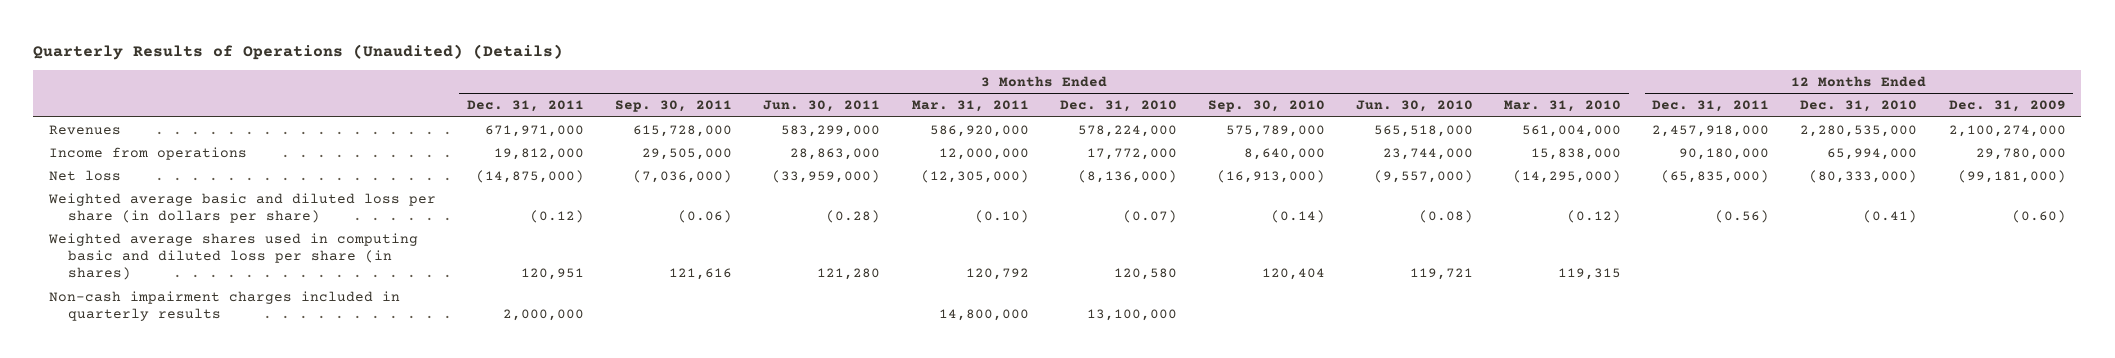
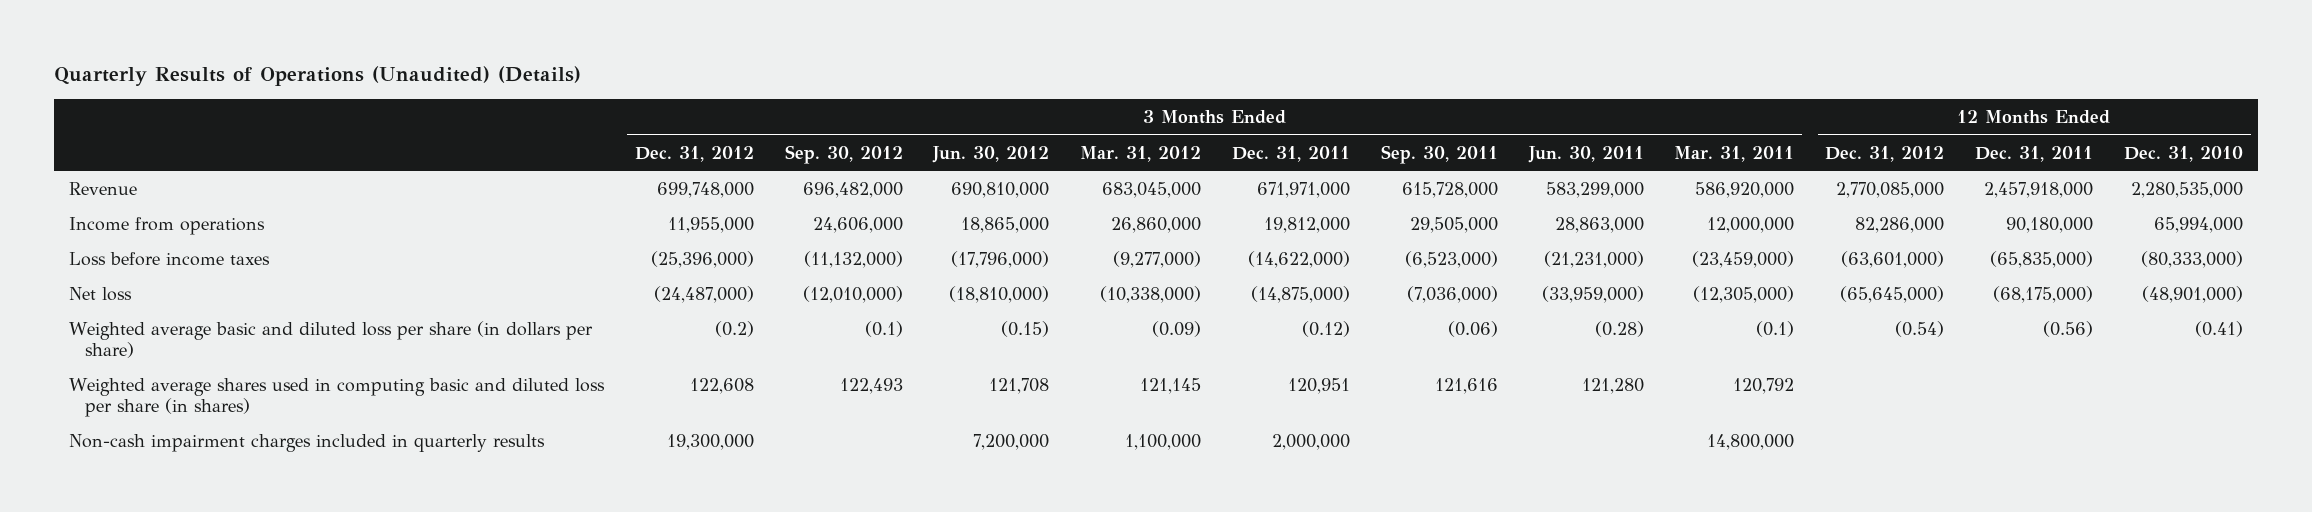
[1059,100,1177,113] Dec. 31, 2010 -> none
[1207,100,1325,113] Sep. 30, 2010 -> none
[1356,100,1474,113] Jun. 30, 2010 -> none
[1504,100,1622,113] Mar. 31, 2010 -> none
[1948,100,2066,113] Dec. 31, 2009 -> none
none -> [634,145,754,162] Dec. 31, 2012
none -> [784,144,903,164] Sep. 30, 2012
none -> [932,145,1050,163] Jun. 30, 2012
none -> [1080,145,1202,162] Mar. 31, 2012
none -> [1825,145,1945,162] Dec. 31, 2012
[49,124,122,135] Revenues -> [69,181,138,195] Revenue
none -> [69,251,271,266] Loss before income taxes
[1661,169,1770,183] (65,835,000) -> [1993,285,2094,303] (68,175,000)
[1809,169,1918,183] (80,333,000) -> [2141,285,2243,303] (48,901,000)
[974,209,1029,223] (0.10) -> [1756,320,1795,337] (0.1)

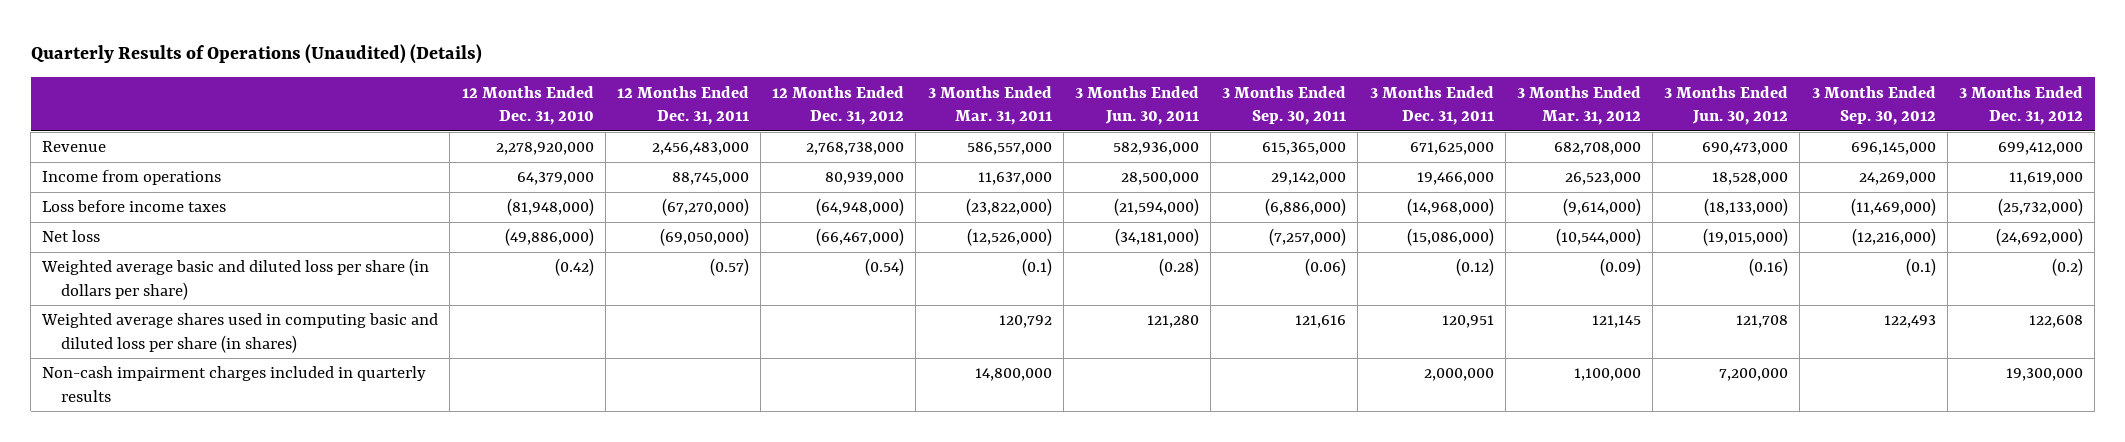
[656,181,754,198] 699,748,000 -> [1997,142,2083,156] 699,412,000
[802,181,903,198] 696,482,000 -> [1850,142,1936,156] 696,145,000
[951,181,1050,198] 690,810,000 -> [1702,142,1789,156] 690,473,000
[1102,181,1202,198] 683,045,000 -> [1553,142,1641,156] 682,708,000
[1257,181,1351,198] 671,971,000 -> [1409,142,1494,156] 671,625,000
[1401,181,1498,198] 615,728,000 -> [1262,142,1347,156] 615,365,000
[1545,181,1644,198] 583,299,000 -> [1112,142,1199,156] 582,936,000
[1695,181,1795,198] 586,920,000 -> [966,142,1052,156] 586,557,000
[1836,181,1945,198] 2,770,085,000 -> [806,142,905,156] 2,768,738,000
[1984,181,2094,198] 2,457,918,000 -> [651,142,749,156] 2,456,483,000
[2130,181,2243,198] 2,280,535,000 -> [495,142,594,156] 2,278,920,000
[667,216,754,233] 11,955,000 -> [2008,172,2083,186] 11,619,000
[812,216,903,233] 24,606,000 -> [1858,172,1936,186] 24,269,000
[961,216,1050,233] 18,865,000 -> [1712,172,1789,186] 18,528,000
[1111,216,1202,233] 26,860,000 -> [1564,172,1641,186] 26,523,000
[1264,216,1351,233] 19,812,000 -> [1416,172,1494,186] 19,466,000
[1409,216,1498,233] 29,505,000 -> [1271,172,1347,186] 29,142,000
[1554,216,1644,233] 28,863,000 -> [1120,172,1199,186] 28,500,000
[1707,216,1795,233] 12,000,000 -> [977,172,1052,186] 11,637,000
[1855,216,1945,233] 82,286,000 -> [825,172,905,186] 80,939,000
[2006,216,2094,233] 90,180,000 -> [671,172,749,186] 88,745,000
[2153,216,2243,233] 65,994,000 -> [516,172,594,186] 64,379,000
[650,250,754,268] (25,396,000) -> [1997,198,2083,217] (25,732,000)
[803,250,903,268] (11,132,000) -> [1850,198,1936,217] (11,469,000)
[951,250,1050,268] (17,796,000) -> [1704,198,1789,217] (18,133,000)
[1113,250,1202,268] (9,277,000) -> [1562,198,1641,217] (9,614,000)
[1248,250,1351,268] (14,622,000) -> [1406,198,1494,217] (14,968,000)
[1404,250,1498,268] (6,523,000) -> [1265,198,1347,217] (6,886,000)
[1543,250,1644,268] (21,231,000) -> [1113,198,1199,217] (21,594,000)
[1692,250,1795,268] (23,459,000) -> [965,198,1052,217] (23,822,000)
[1841,250,1945,268] (63,601,000) -> [816,198,905,217] (64,948,000)
[1990,250,2094,268] (65,835,000) -> [661,198,749,217] (67,270,000)
[2140,250,2243,268] (80,333,000) -> [506,198,594,217] (81,948,000)
[653,285,754,303] (24,487,000) -> [1995,228,2083,247] (24,692,000)
[802,285,903,303] (12,010,000) -> [1851,228,1936,247] (12,216,000)
[949,285,1050,303] (18,810,000) -> [1703,228,1789,247] (19,015,000)
[1100,285,1202,303] (10,338,000) -> [1555,228,1641,247] (10,544,000)
[1251,285,1351,303] (14,875,000) -> [1406,228,1494,247] (15,086,000)
[1406,285,1498,303] (7,036,000) -> [1269,228,1347,247] (7,257,000)
[1541,285,1644,303] (33,959,000) -> [1114,228,1199,247] (34,181,000)
[1693,285,1795,303] (12,305,000) -> [966,228,1052,247] (12,526,000)
[1840,285,1945,303] (65,645,000) -> [816,228,905,247] (66,467,000)
[1993,285,2094,303] (68,175,000) -> [659,228,749,247] (69,050,000)
[2141,285,2243,303] (48,901,000) -> [504,228,594,247] (49,886,000)
[1001,320,1050,337] (0.15) -> [1749,258,1789,277] (0.16)
[2043,320,2094,337] (0.56) -> [709,258,749,277] (0.57)
[2194,320,2243,337] (0.41) -> [554,258,594,277] (0.42)

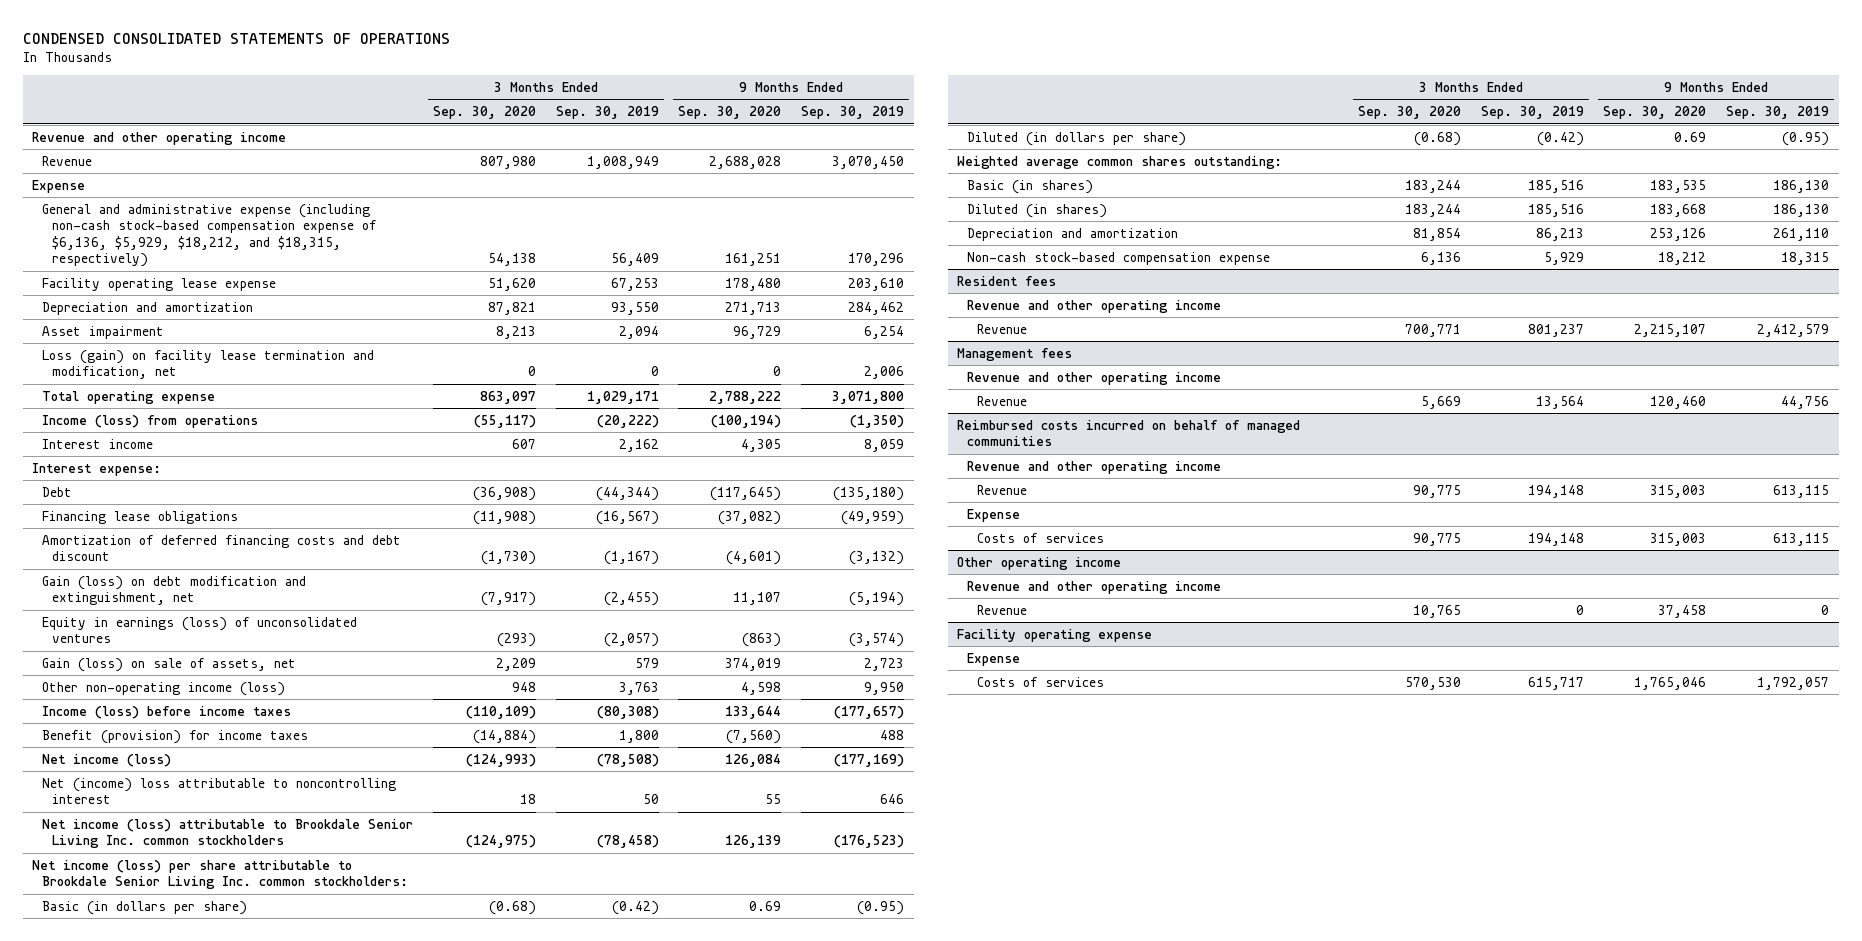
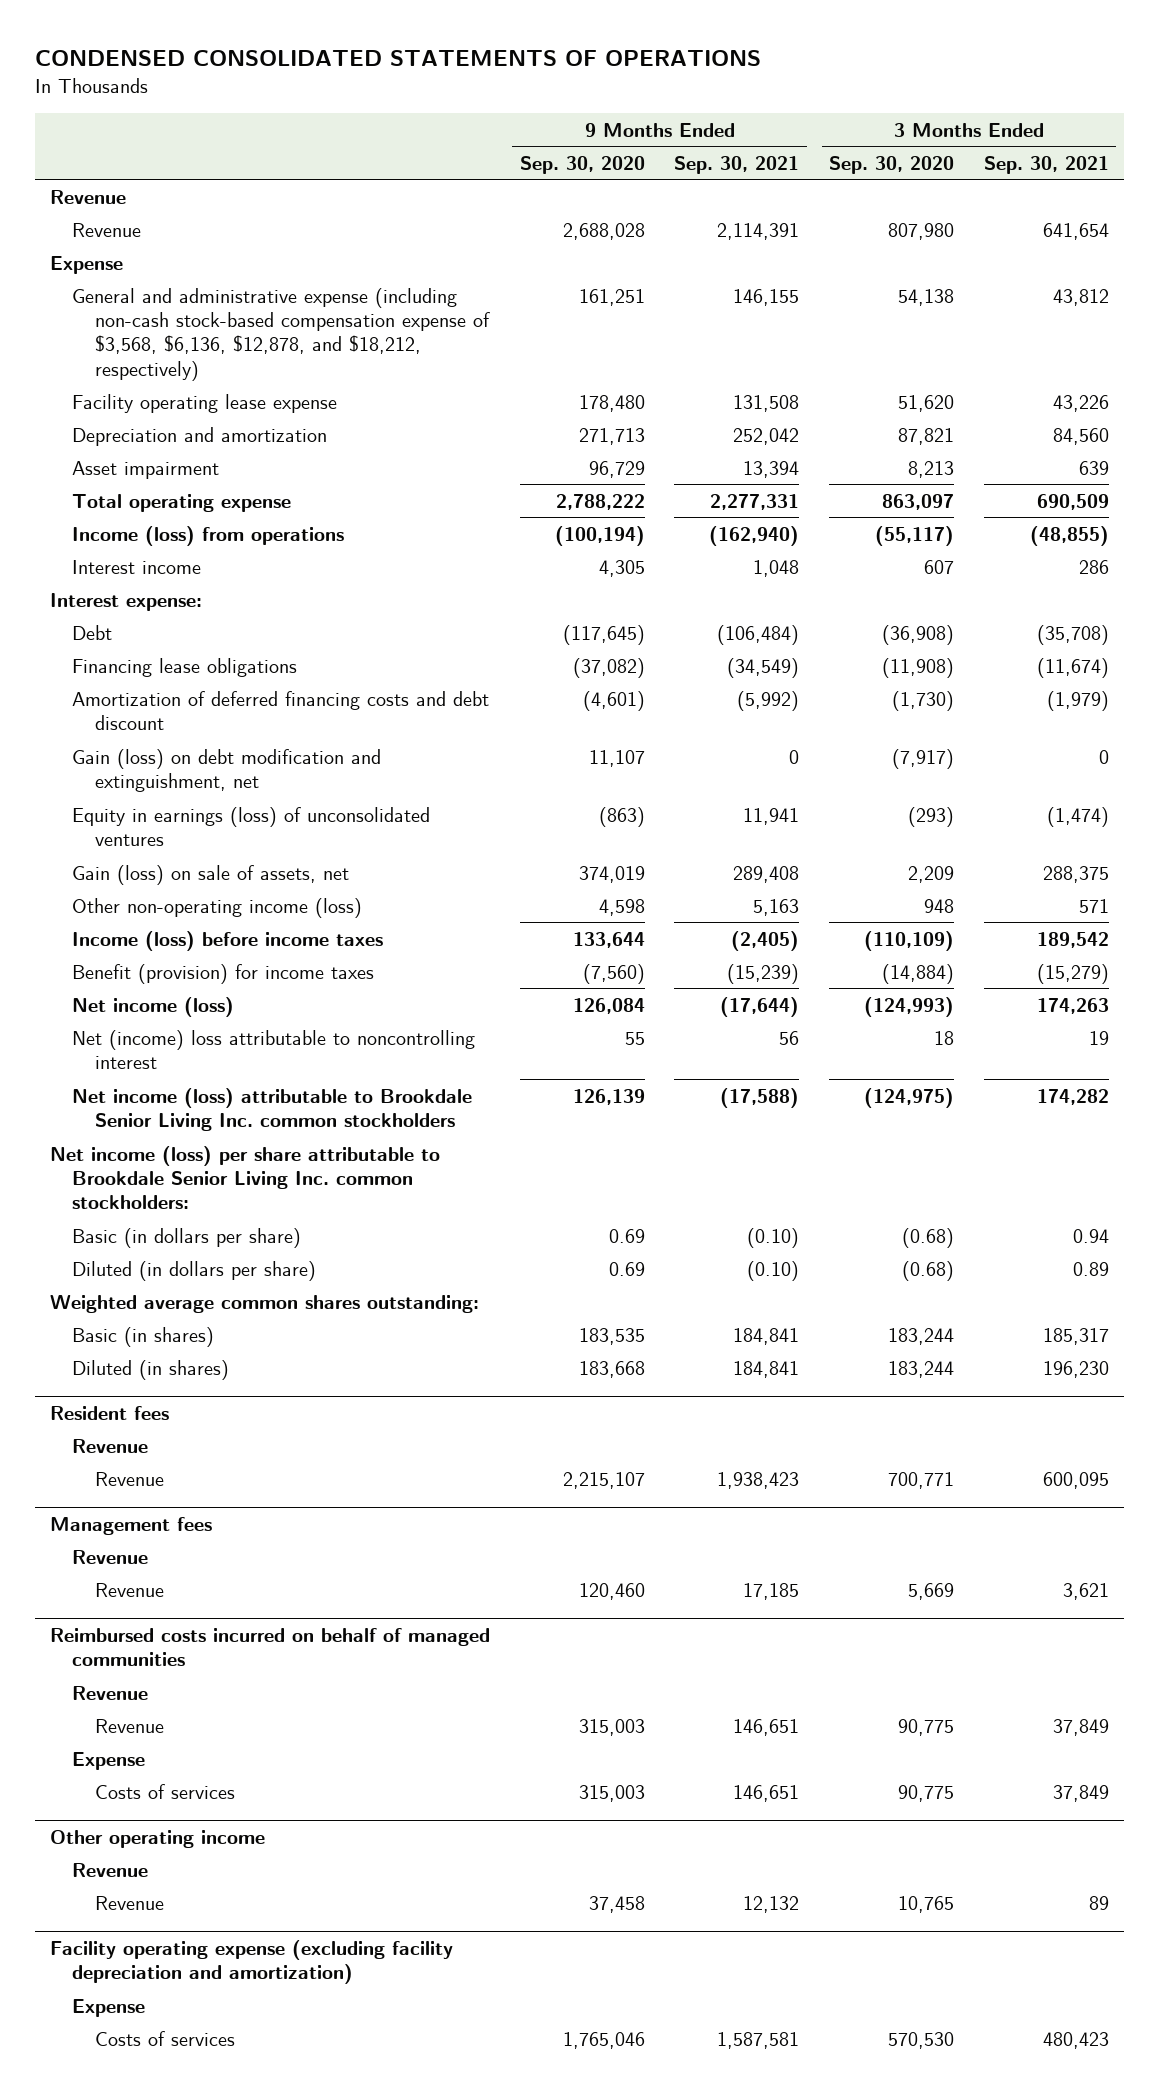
[555,106,659,120] Sep. 30, 2019 -> none
[801,106,905,120] Sep. 30, 2019 -> none
none -> [674,155,800,174] Sep. 30, 2021
none -> [983,155,1109,174] Sep. 30, 2021
[32,131,287,145] Revenue and other operating income -> [49,189,126,204] Revenue
[42,203,377,268] General and administrative expense (including non-cash stock-based compensation expense of $6,136, $5,929, $18,212, and $18,315, respectively) -> [72,287,490,381] General and administrative expense (including non-cash stock-based compensation expense of $3,568, $6,136, $12,878, and $18,212, respectively)
[42,349,375,380] Loss (gain) on facility lease termination and modification, net -> none
[967,227,1179,241] Depreciation and amortization -> none
[967,251,1271,265] Non-cash stock-based compensation expense -> none
[967,299,1222,313] Revenue and other operating income -> [72,1438,149,1453] Revenue
[967,371,1222,385] Revenue and other operating income -> [72,1549,149,1564] Revenue
[967,460,1222,474] Revenue and other operating income -> [72,1685,149,1700] Revenue
[967,580,1222,594] Revenue and other operating income -> [72,1862,149,1877] Revenue
[957,628,1153,642] Facility operating expense -> [49,1939,453,1985] Facility operating expense (excluding facility depreciation and amortization)

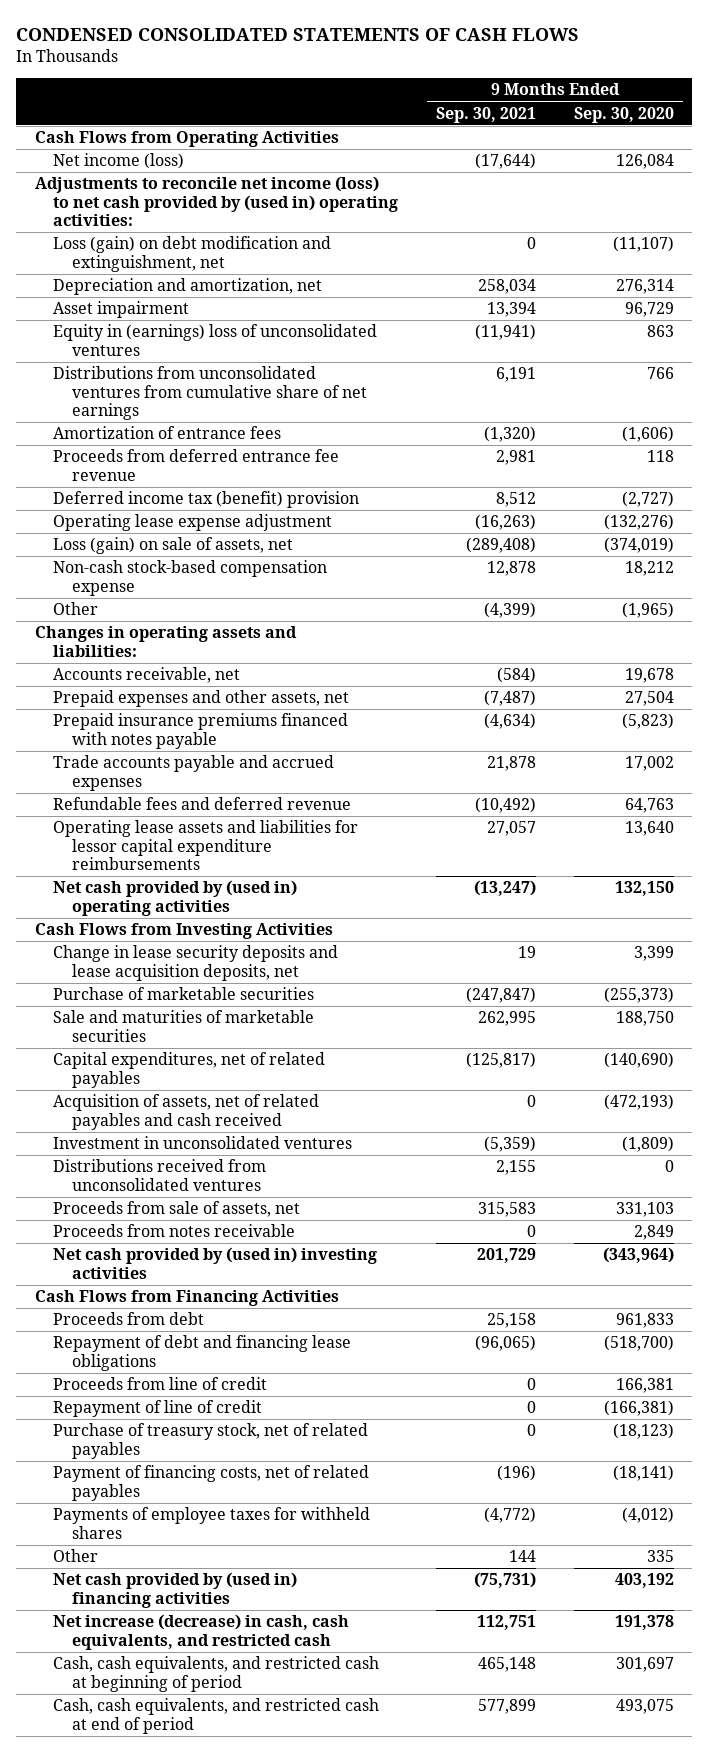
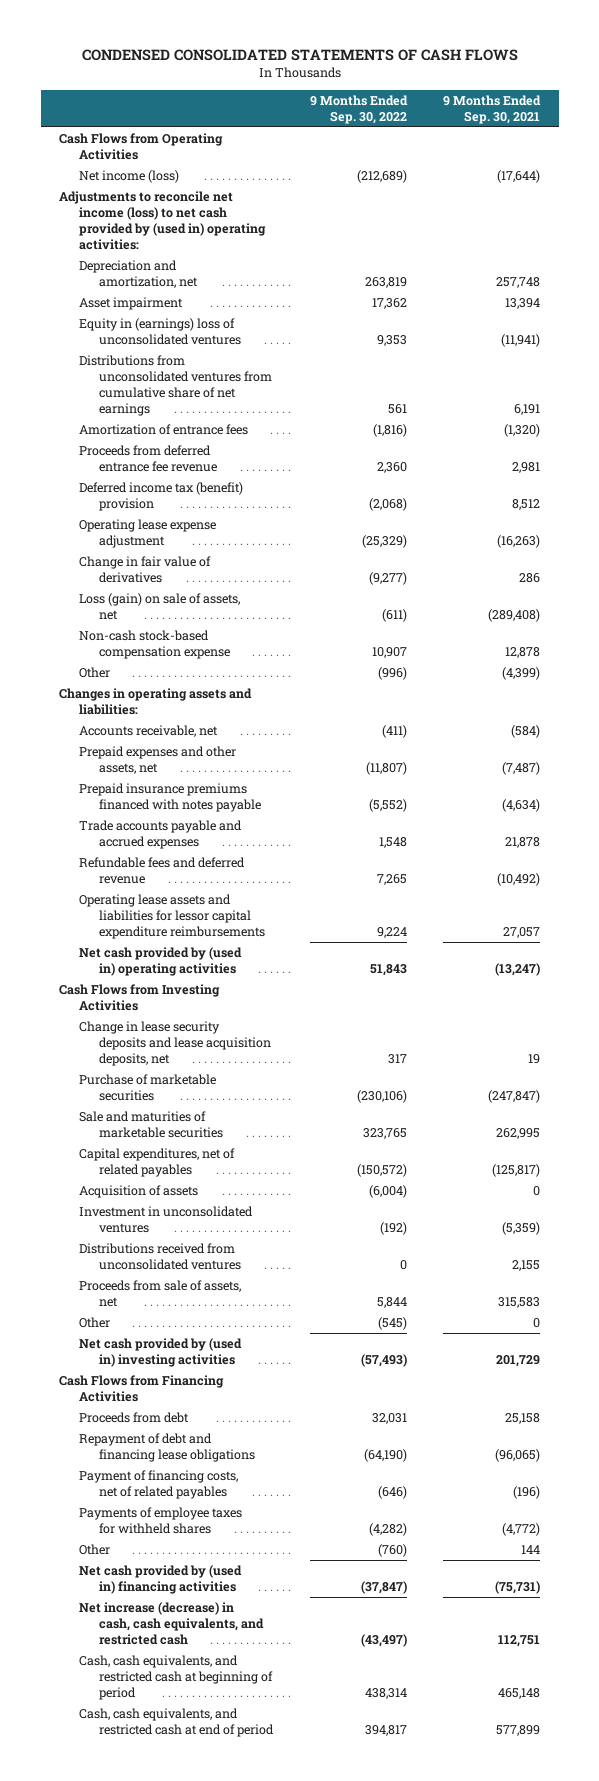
[573,106,674,123] Sep. 30, 2020 -> none
none -> [309,94,408,124] 9 Months Ended Sep. 30, 2022
[53,236,332,272] Loss (gain) on debt modification and extinguishment, net -> none
[478,279,537,295] 258,034 -> [496,276,541,288] 257,748
none -> [78,556,211,583] Change in fair value of derivatives
[53,1094,320,1130] Acquisition of assets, net of related payables and cash received -> [78,1185,198,1199] Acquisition of assets
[53,1224,296,1238] Proceeds from notes receivable -> none
none -> [78,1317,110,1329] Other
[53,1377,268,1391] Proceeds from line of credit -> none
[53,1400,263,1418] Repayment of line of credit -> none
[53,1423,369,1459] Purchase of treasury stock, net of related payables -> none

